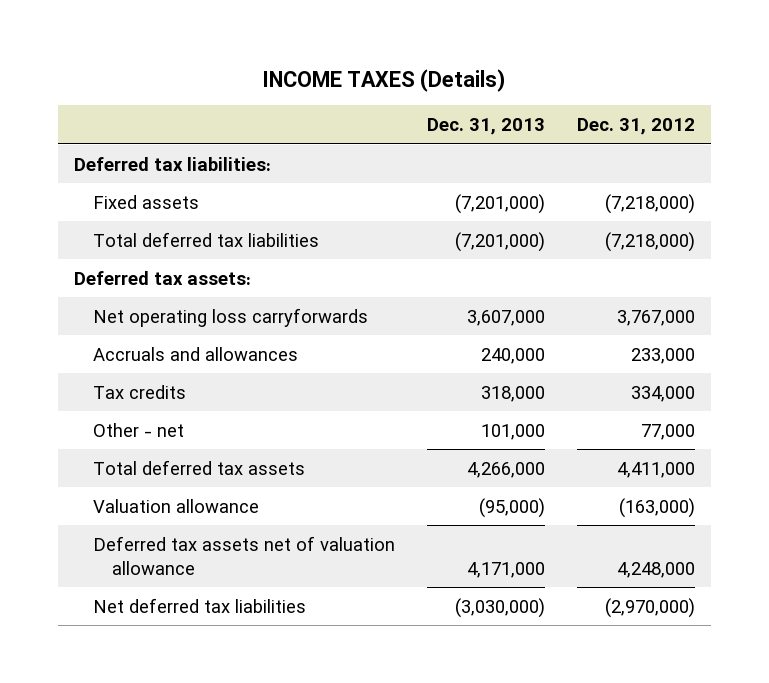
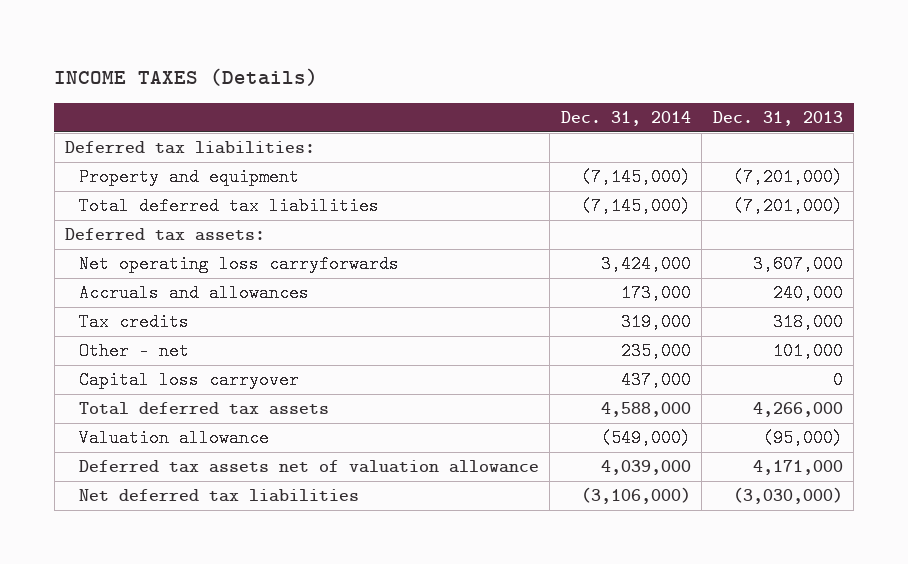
[576,118,695,136] Dec. 31, 2012 -> none
none -> [560,111,691,127] Dec. 31, 2014
[92,194,199,209] Fixed assets -> [78,168,299,187] Property and equipment
none -> [78,371,299,390] Capital loss carryover

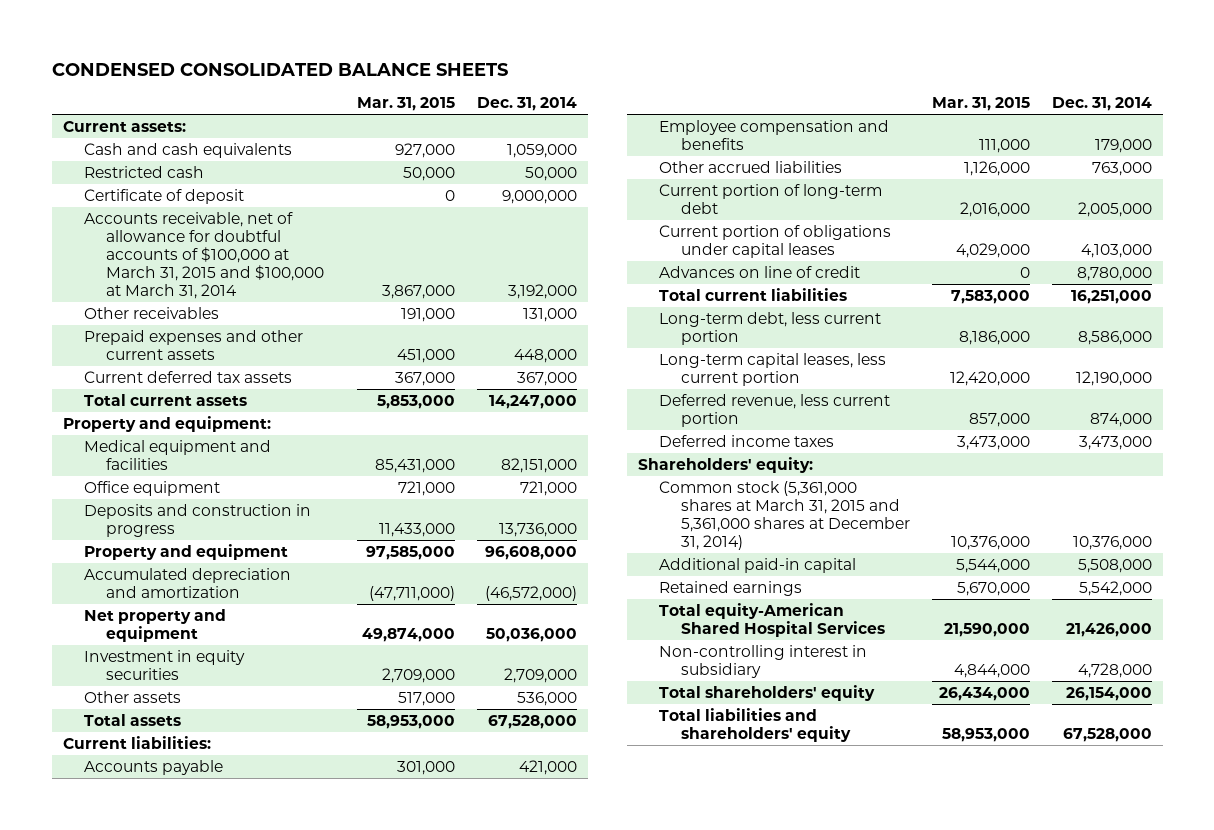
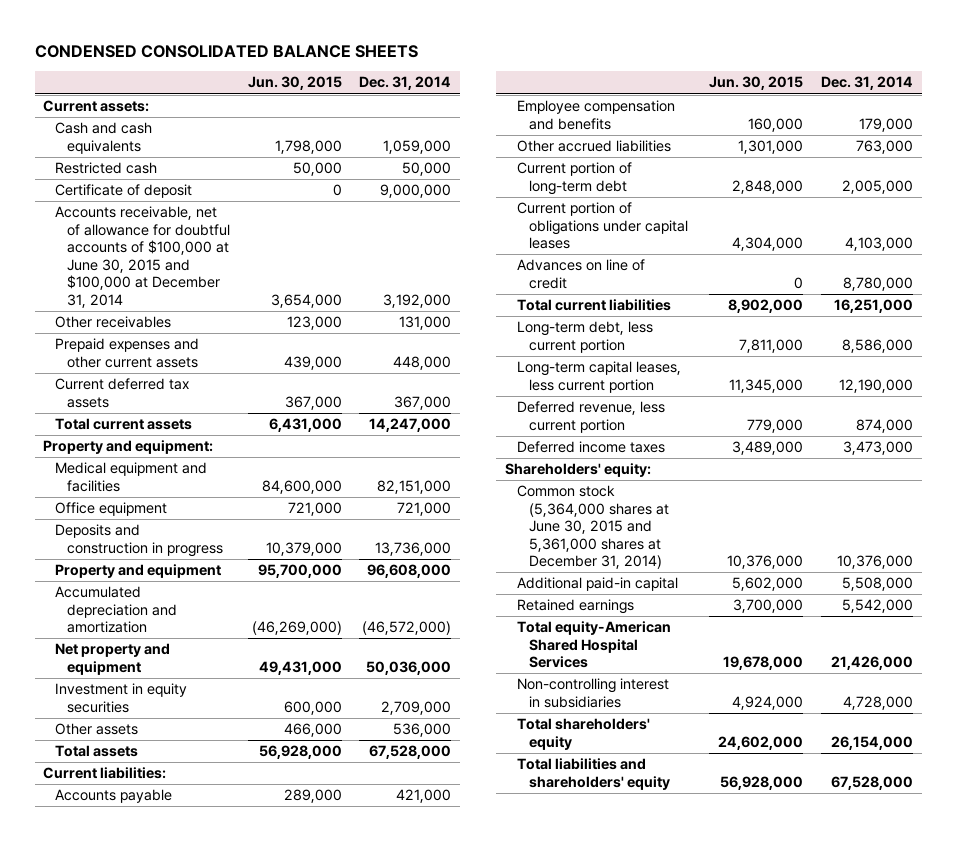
[356,97,455,112] Mar. 31, 2015 -> none
none -> [247,76,342,91] Jun. 30, 2015
[84,211,324,300] Accounts receivable, net of allowance for doubtful accounts of $100,000 at March 31, 2015 and $100,000 at March 31, 2014 -> [55,206,231,308] Accounts receivable, net of allowance for doubtful accounts of $100,000 at June 30, 2015 and $100,000 at December 31, 2014
[659,480,910,551] Common stock (5,361,000 shares at March 31, 2015 and 5,361,000 shares at December 31, 2014) -> [516,485,669,570] Common stock (5,364,000 shares at June 30, 2015 and 5,361,000 shares at December 31, 2014)
[659,644,868,679] Non-controlling interest in subsidiary -> [516,678,669,708] Non-controlling interest in subsidiaries

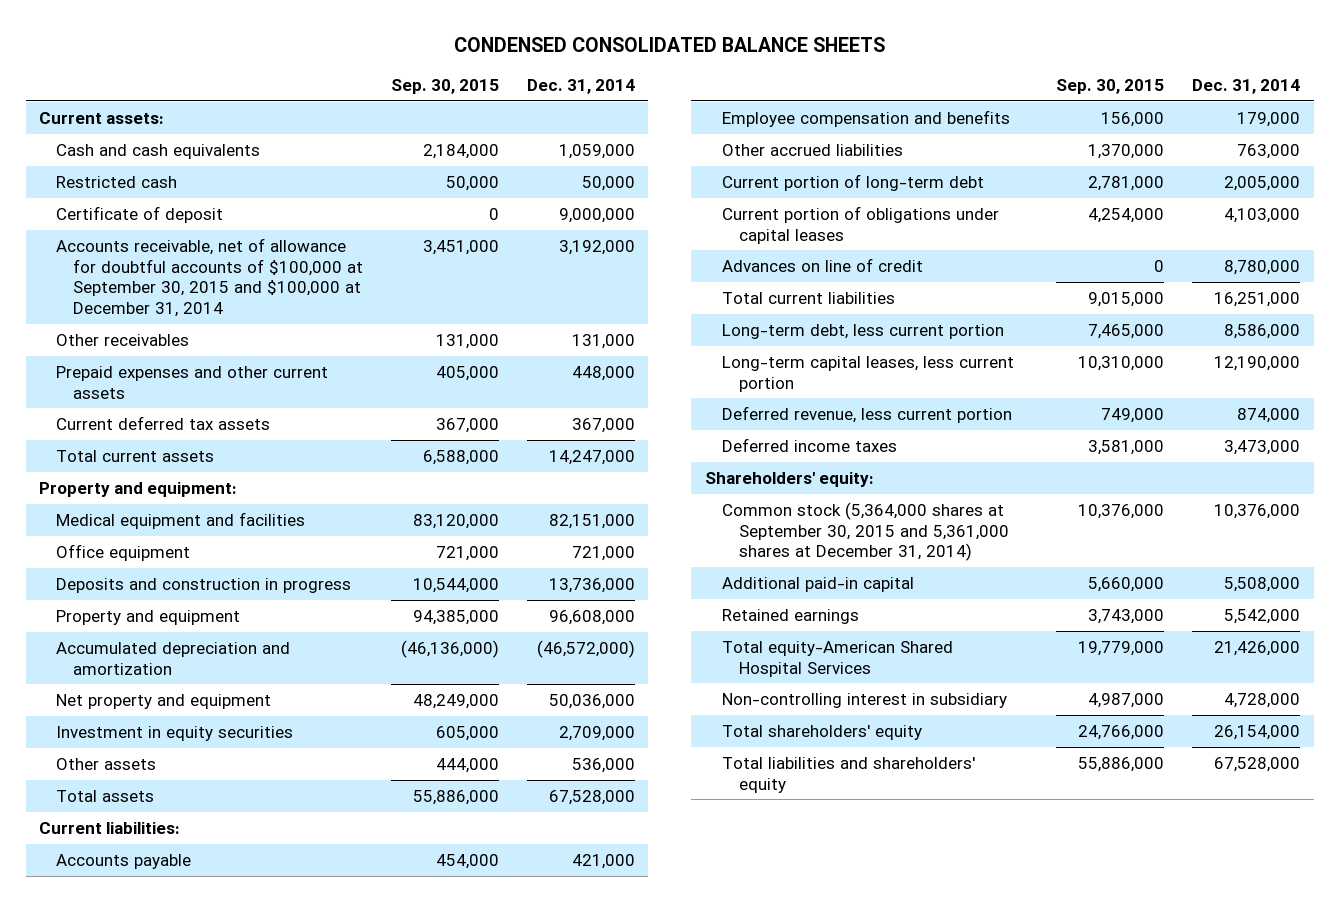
[247,76,342,91] Jun. 30, 2015 -> none
none -> [390,79,499,95] Sep. 30, 2015
[55,206,231,308] Accounts receivable, net of allowance for doubtful accounts of $100,000 at June 30, 2015 and $100,000 at December 31, 2014 -> [56,237,364,317] Accounts receivable, net of allowance for doubtful accounts of $100,000 at September 30, 2015 and $100,000 at December 31, 2014
[516,485,669,570] Common stock (5,364,000 shares at June 30, 2015 and 5,361,000 shares at December 31, 2014) -> [721,501,1009,562] Common stock (5,364,000 shares at September 30, 2015 and 5,361,000 shares at December 31, 2014)
[516,678,669,708] Non-controlling interest in subsidiaries -> [721,692,1007,708] Non-controlling interest in subsidiary

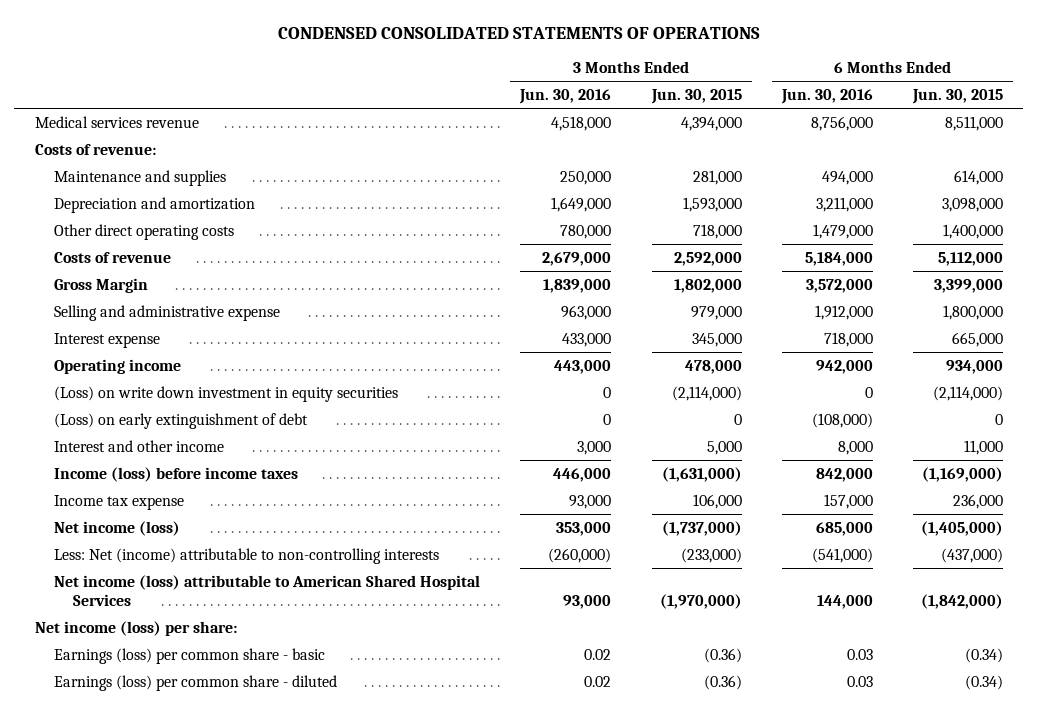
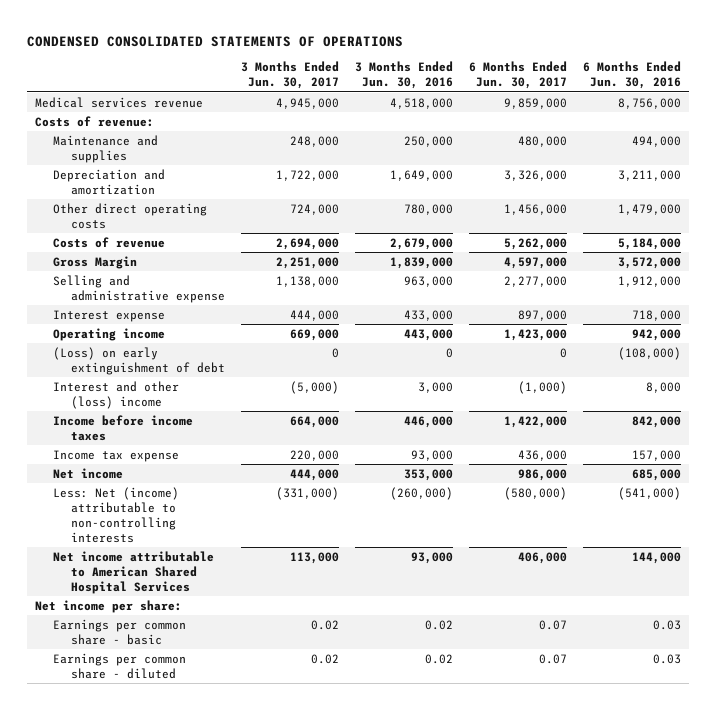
[650,89,742,105] Jun. 30, 2015 -> none
[912,89,1004,105] Jun. 30, 2015 -> none
none -> [240,61,339,90] 3 Months Ended Jun. 30, 2017
none -> [468,61,567,90] 6 Months Ended Jun. 30, 2017
[53,385,398,402] (Loss) on write down investment in equity securities -> none
[53,439,224,452] Interest and other income -> [53,380,180,409] Interest and other (loss) income
[53,466,298,482] Income (loss) before income taxes -> [53,414,194,441] Income before income taxes
[53,520,180,536] Net income (loss) -> [53,467,124,479] Net income
[53,574,480,607] Net income (loss) attributable to American Shared Hospital Services -> [53,550,215,594] Net income attributable to American Shared Hospital Services
[34,620,237,636] Net income (loss) per share: -> [35,599,183,613] Net income per share:
[53,647,325,664] Earnings (loss) per common share - basic -> [53,618,187,645] Earnings per common share - basic
[53,674,337,691] Earnings (loss) per common share - diluted -> [53,652,187,679] Earnings per common share - diluted

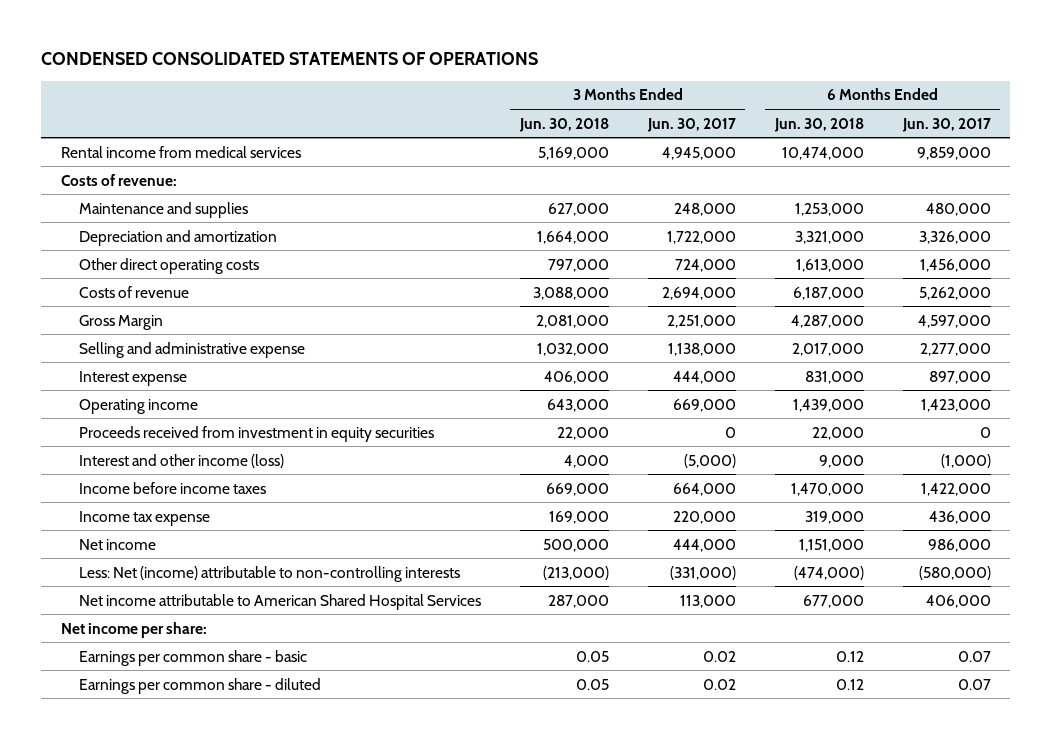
[354,61,453,90] 3 Months Ended Jun. 30, 2016 -> none
[582,61,681,90] 6 Months Ended Jun. 30, 2016 -> none
none -> [518,117,609,132] Jun. 30, 2018
none -> [773,117,864,132] Jun. 30, 2018
[35,96,204,108] Medical services revenue -> [60,145,301,158] Rental income from medical services
[53,346,226,375] (Loss) on early extinguishment of debt -> none
none -> [78,425,434,442] Proceeds received from investment in equity securities
[53,380,180,409] Interest and other (loss) income -> [78,453,284,468] Interest and other income (loss)

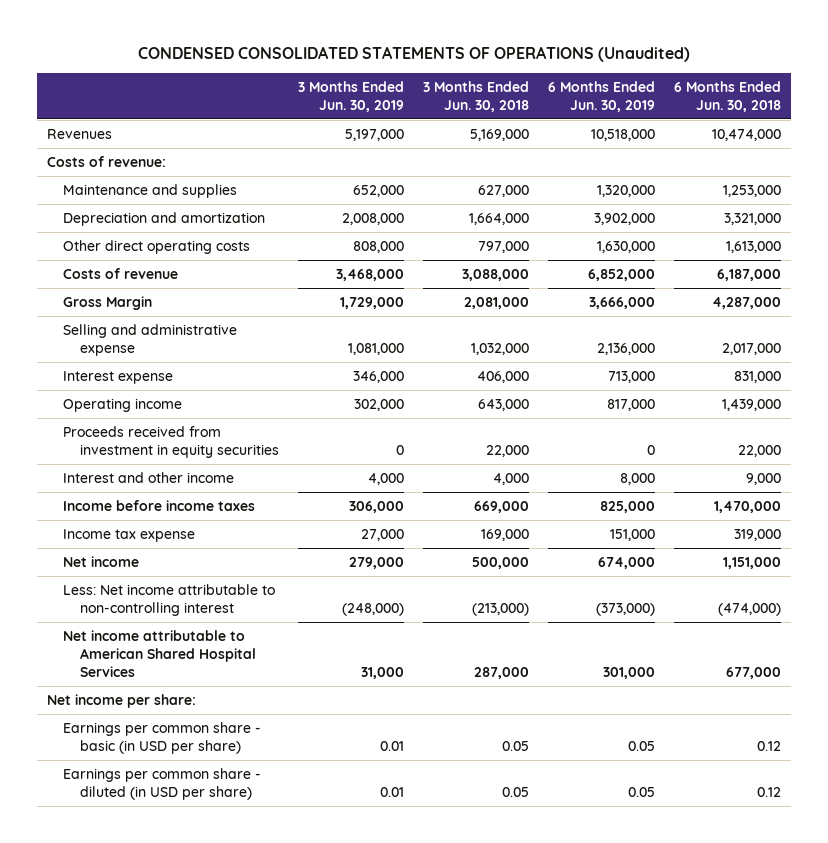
[41,52,539,66] CONDENSED CONSOLIDATED STATEMENTS OF OPERATIONS -> [137,45,690,62] CONDENSED CONSOLIDATED STATEMENTS OF OPERATIONS (Unaudited)
[646,117,736,132] Jun. 30, 2017 -> none
[901,117,991,132] Jun. 30, 2017 -> none
none -> [298,80,405,112] 3 Months Ended Jun. 30, 2019
none -> [548,80,656,112] 6 Months Ended Jun. 30, 2019
[60,145,301,158] Rental income from medical services -> [46,128,112,139] Revenues
[78,453,284,468] Interest and other income (loss) -> [63,471,235,483] Interest and other income
[78,565,460,582] Less: Net (income) attributable to non-controlling interests -> [63,583,276,616] Less: Net income attributable to non-controlling interest
[78,649,307,666] Earnings per common share - basic -> [63,721,262,754] Earnings per common share - basic (in USD per share)
[78,677,321,694] Earnings per common share - diluted -> [63,767,262,800] Earnings per common share - diluted (in USD per share)

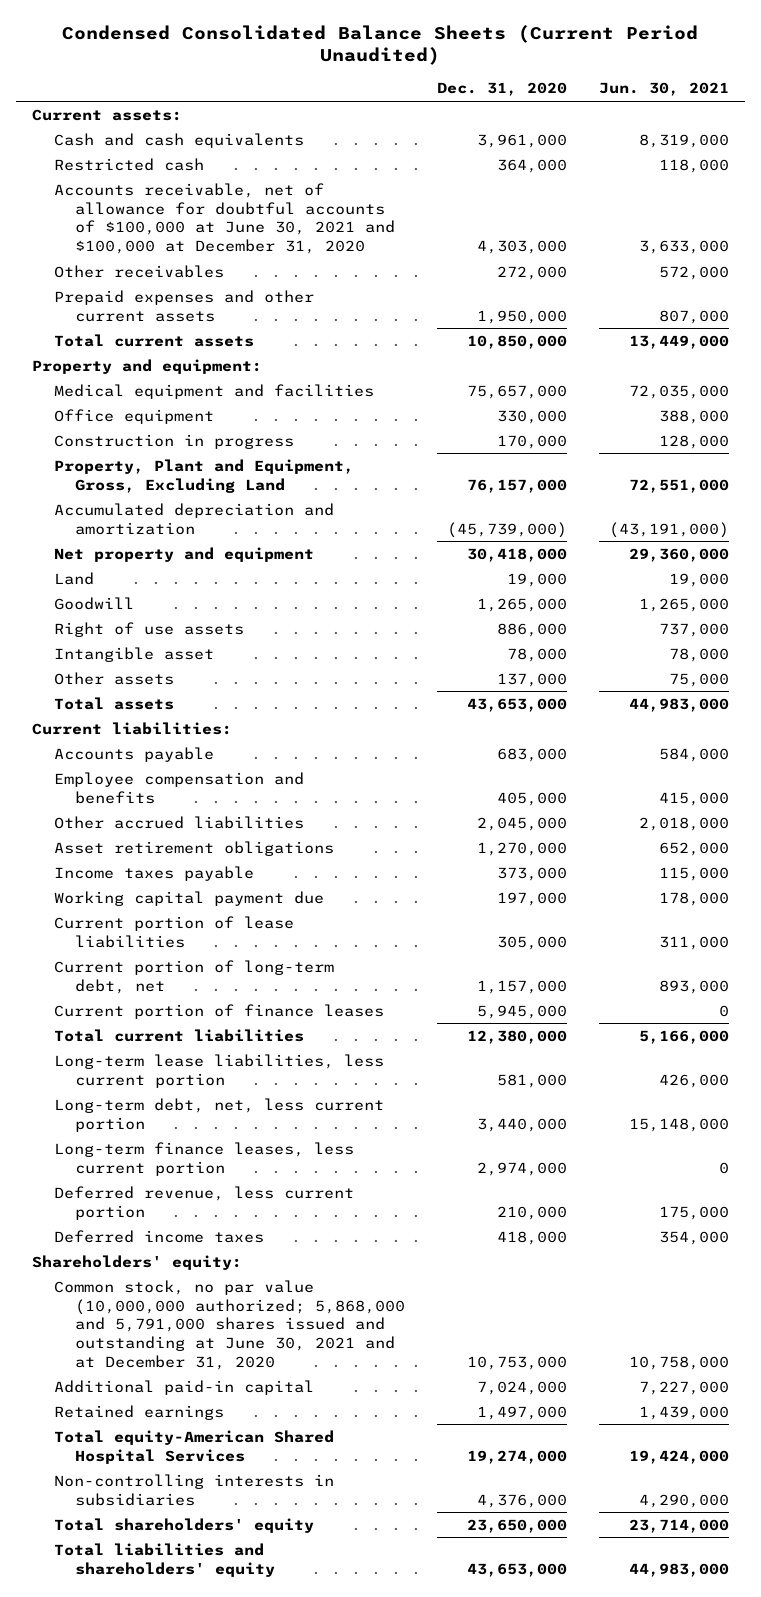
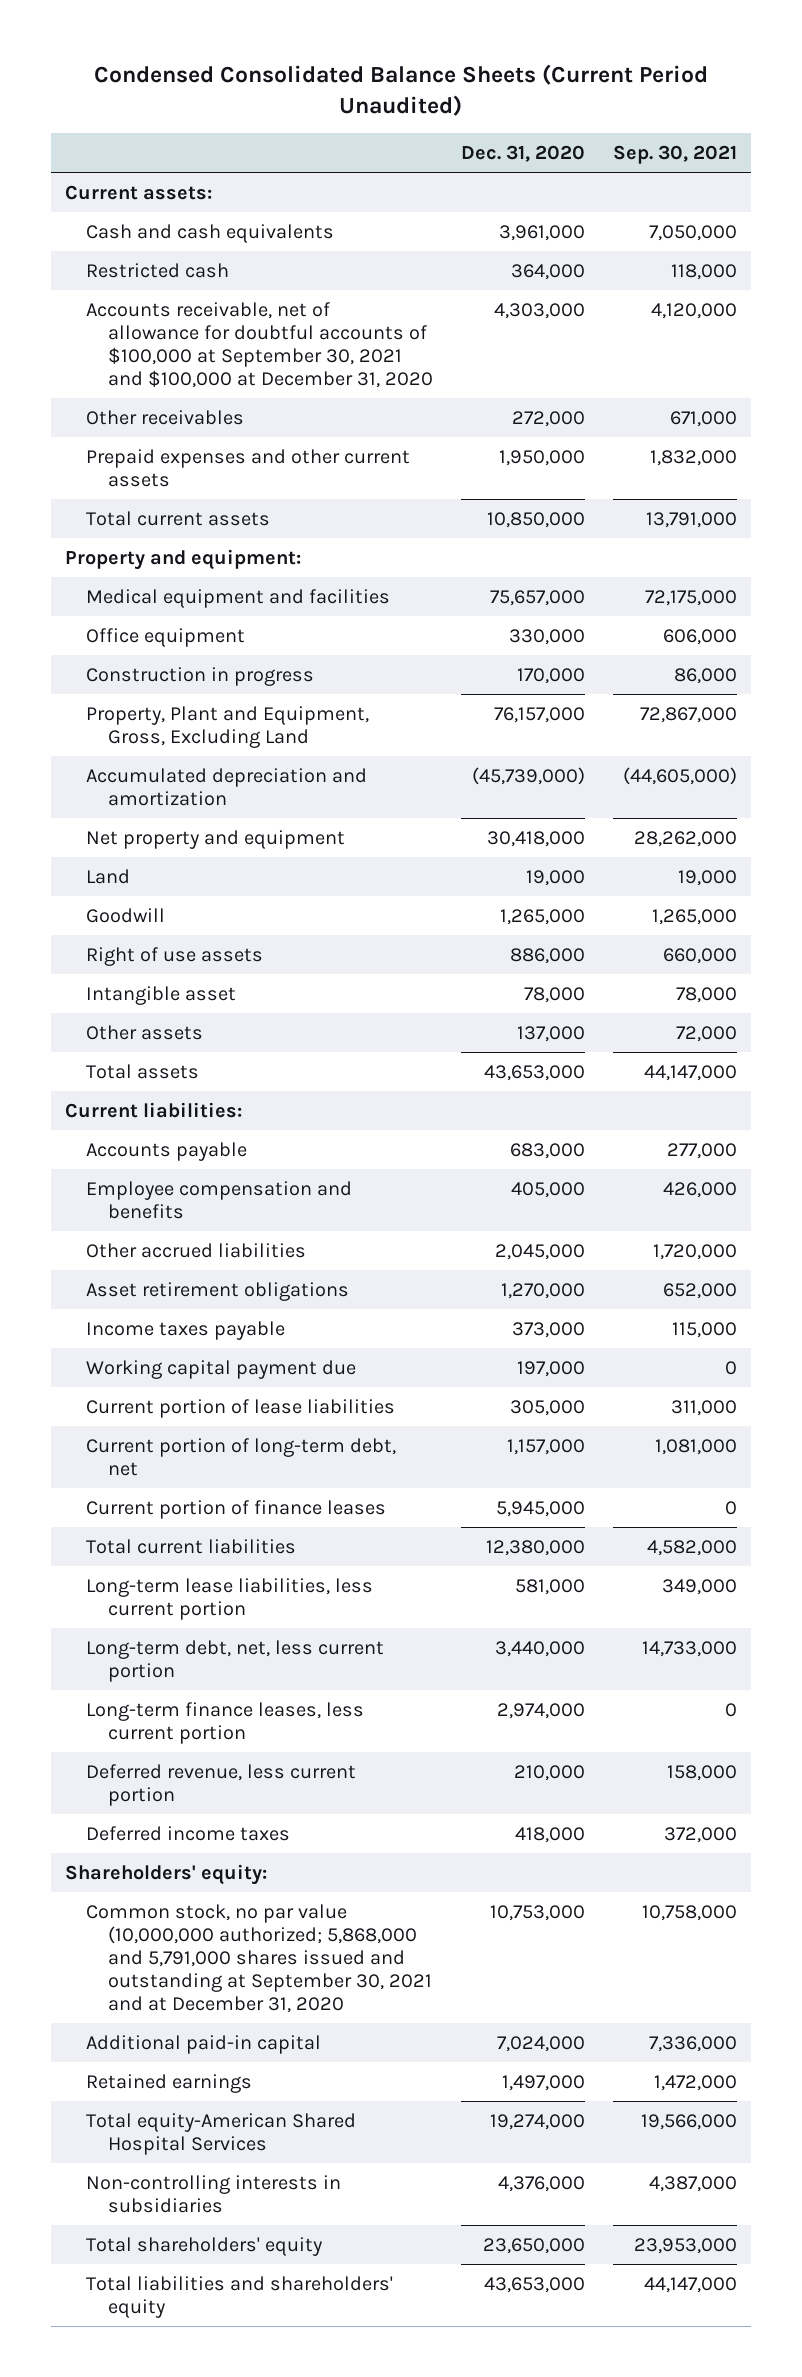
[598,82,729,97] Jun. 30, 2021 -> none
none -> [612,144,737,164] Sep. 30, 2021
[53,182,396,255] Accounts receivable, net of allowance for doubtful accounts of $100,000 at June 30, 2021 and $100,000 at December 31, 2020 -> [86,301,434,389] Accounts receivable, net of allowance for doubtful accounts of $100,000 at September 30, 2021 and $100,000 at December 31, 2020
[53,1279,406,1370] Common stock, no par value (10,000,000 authorized; 5,868,000 and 5,791,000 shares issued and outstanding at June 30, 2021 and at December 31, 2020 -> [86,1903,433,2014] Common stock, no par value (10,000,000 authorized; 5,868,000 and 5,791,000 shares issued and outstanding at September 30, 2021 and at December 31, 2020

